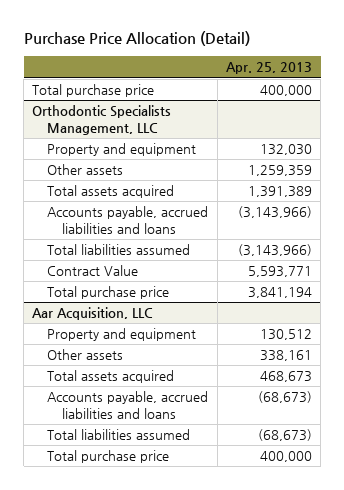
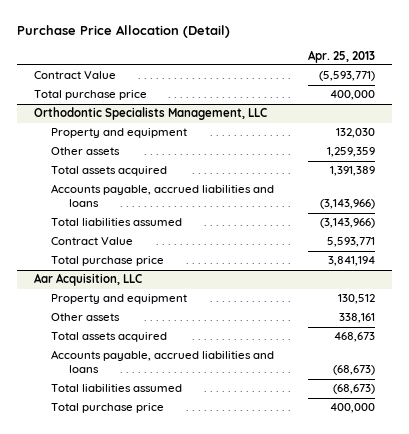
none -> [34,71,117,80] Contract Value

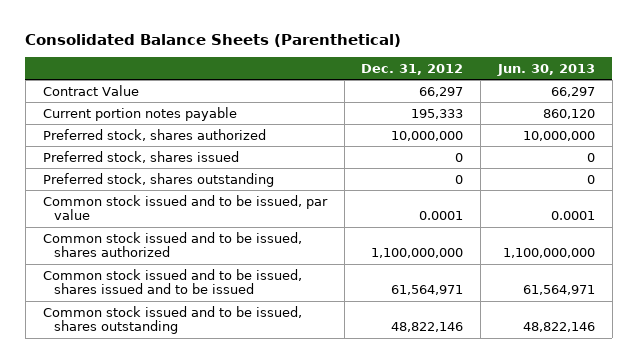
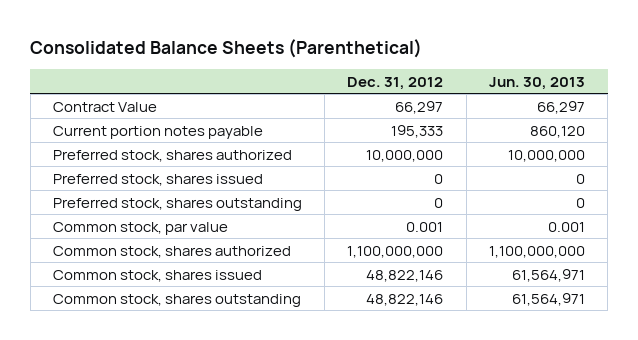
[42,194,328,221] Common stock issued and to be issued, par value -> [52,221,228,235] Common stock, par value
[419,211,464,221] 0.0001 -> [406,221,444,232] 0.001
[551,211,596,221] 0.0001 -> [547,221,585,232] 0.001
[42,231,302,258] Common stock issued and to be issued, shares authorized -> [52,245,291,258] Common stock, shares authorized
[42,268,302,295] Common stock issued and to be issued, shares issued and to be issued -> [52,269,262,282] Common stock, shares issued
[391,285,464,296] 61,564,971 -> [366,269,444,282] 48,822,146
[42,305,302,335] Common stock issued and to be issued, shares outstanding -> [52,293,301,307] Common stock, shares outstanding
[523,322,596,333] 48,822,146 -> [511,292,585,306] 61,564,971

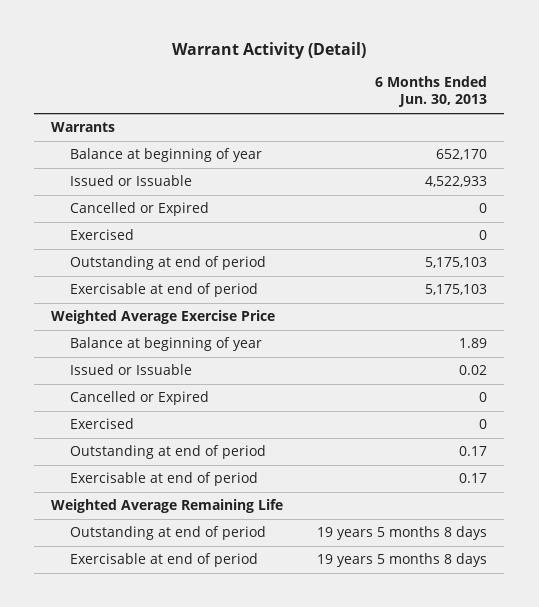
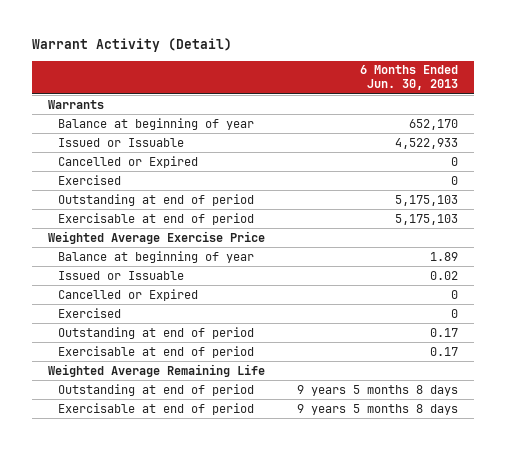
[317,526,488,541] 19 years 5 months 8 days -> [296,384,458,396] 9 years 5 months 8 days
[317,553,488,568] 19 years 5 months 8 days -> [296,403,458,415] 9 years 5 months 8 days

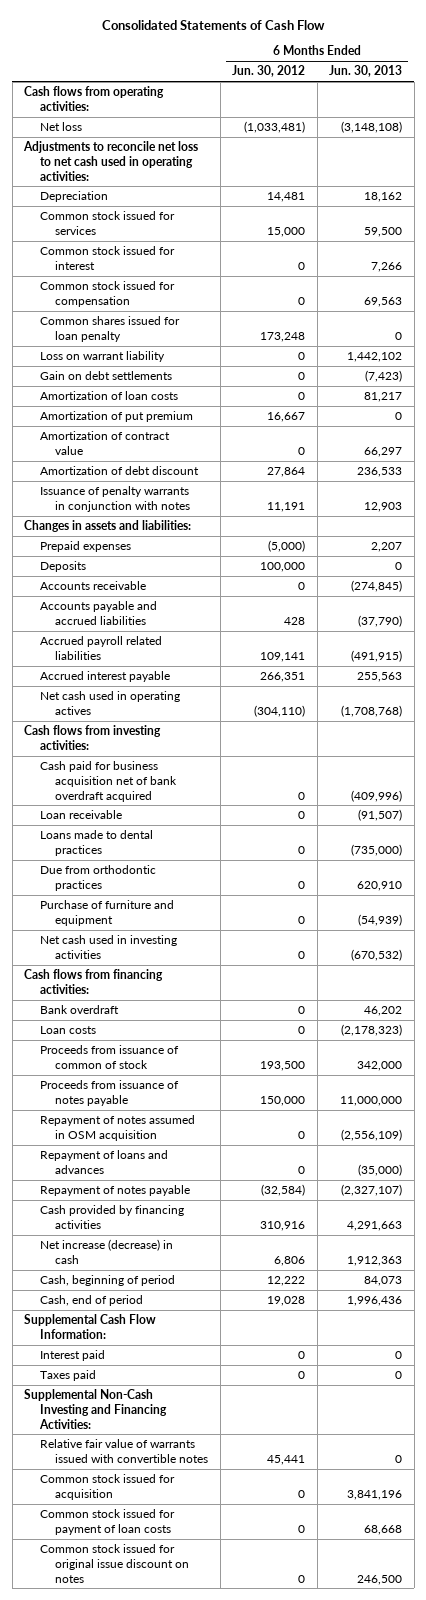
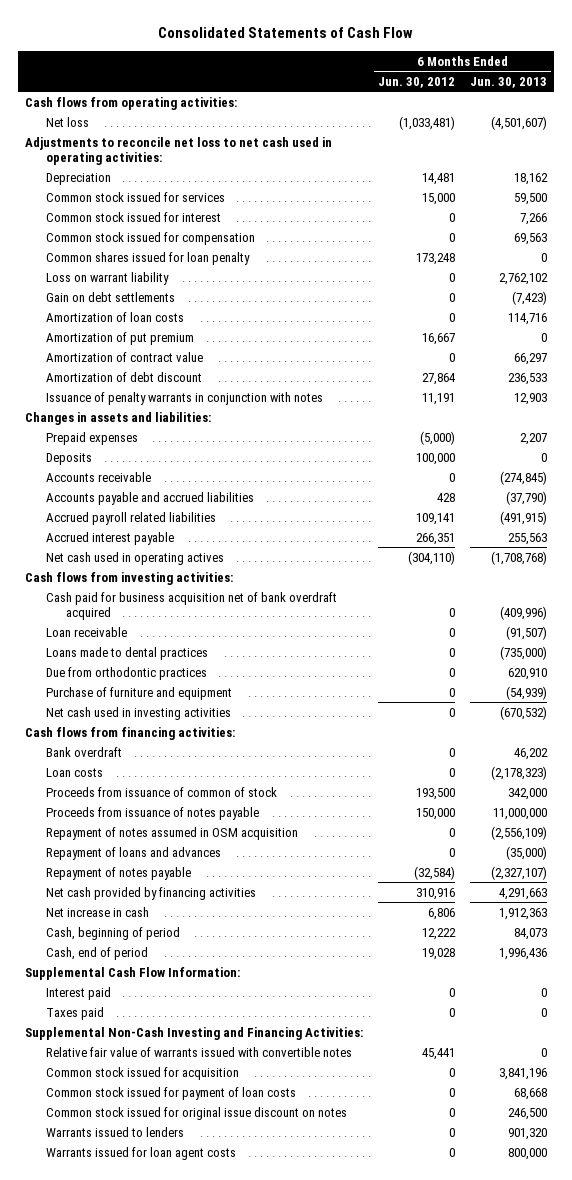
[341,121,403,134] (3,148,108) -> [490,115,547,130] (4,501,607)
[347,352,403,363] 1,442,102 -> [498,272,548,285] 2,762,102
[364,392,403,403] 81,217 -> [507,312,547,325] 114,716
[39,1205,184,1229] Cash provided by financing activities -> [45,886,256,900] Net cash provided by financing activities
[39,1239,173,1264] Net increase (decrease) in cash -> [45,906,149,917] Net increase in cash
none -> [45,1126,184,1137] Warrants issued to lenders
none -> [45,1146,236,1160] Warrants issued for loan agent costs

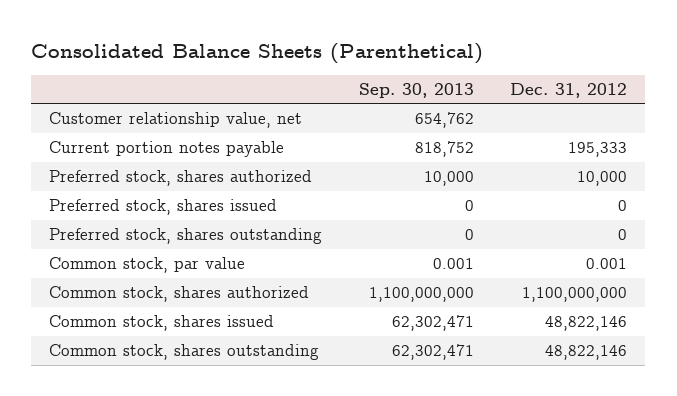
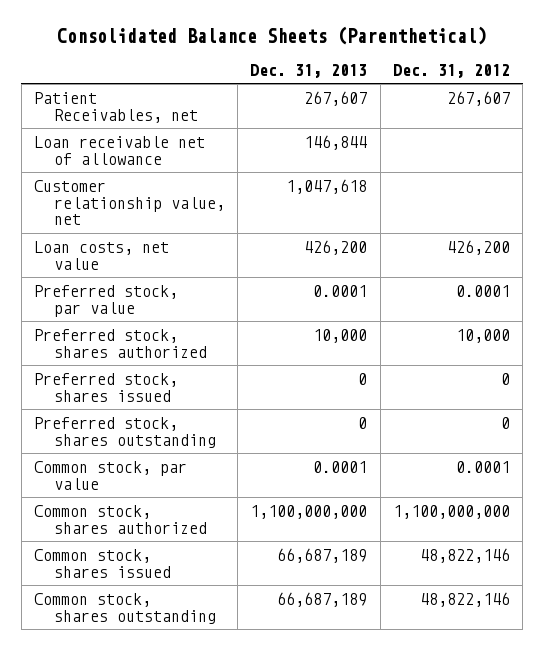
[358,82,474,98] Sep. 30, 2013 -> none
none -> [250,64,368,79] Dec. 31, 2013
none -> [34,91,198,123] Patient Receivables, net
none -> [34,135,206,165] Loan receivable net of allowance
[49,141,285,158] Current portion notes payable -> none
none -> [34,240,170,270] Loan costs, net value
none -> [34,284,179,317] Preferred stock, par value
[586,258,628,270] 0.001 -> [455,460,510,473] 0.0001

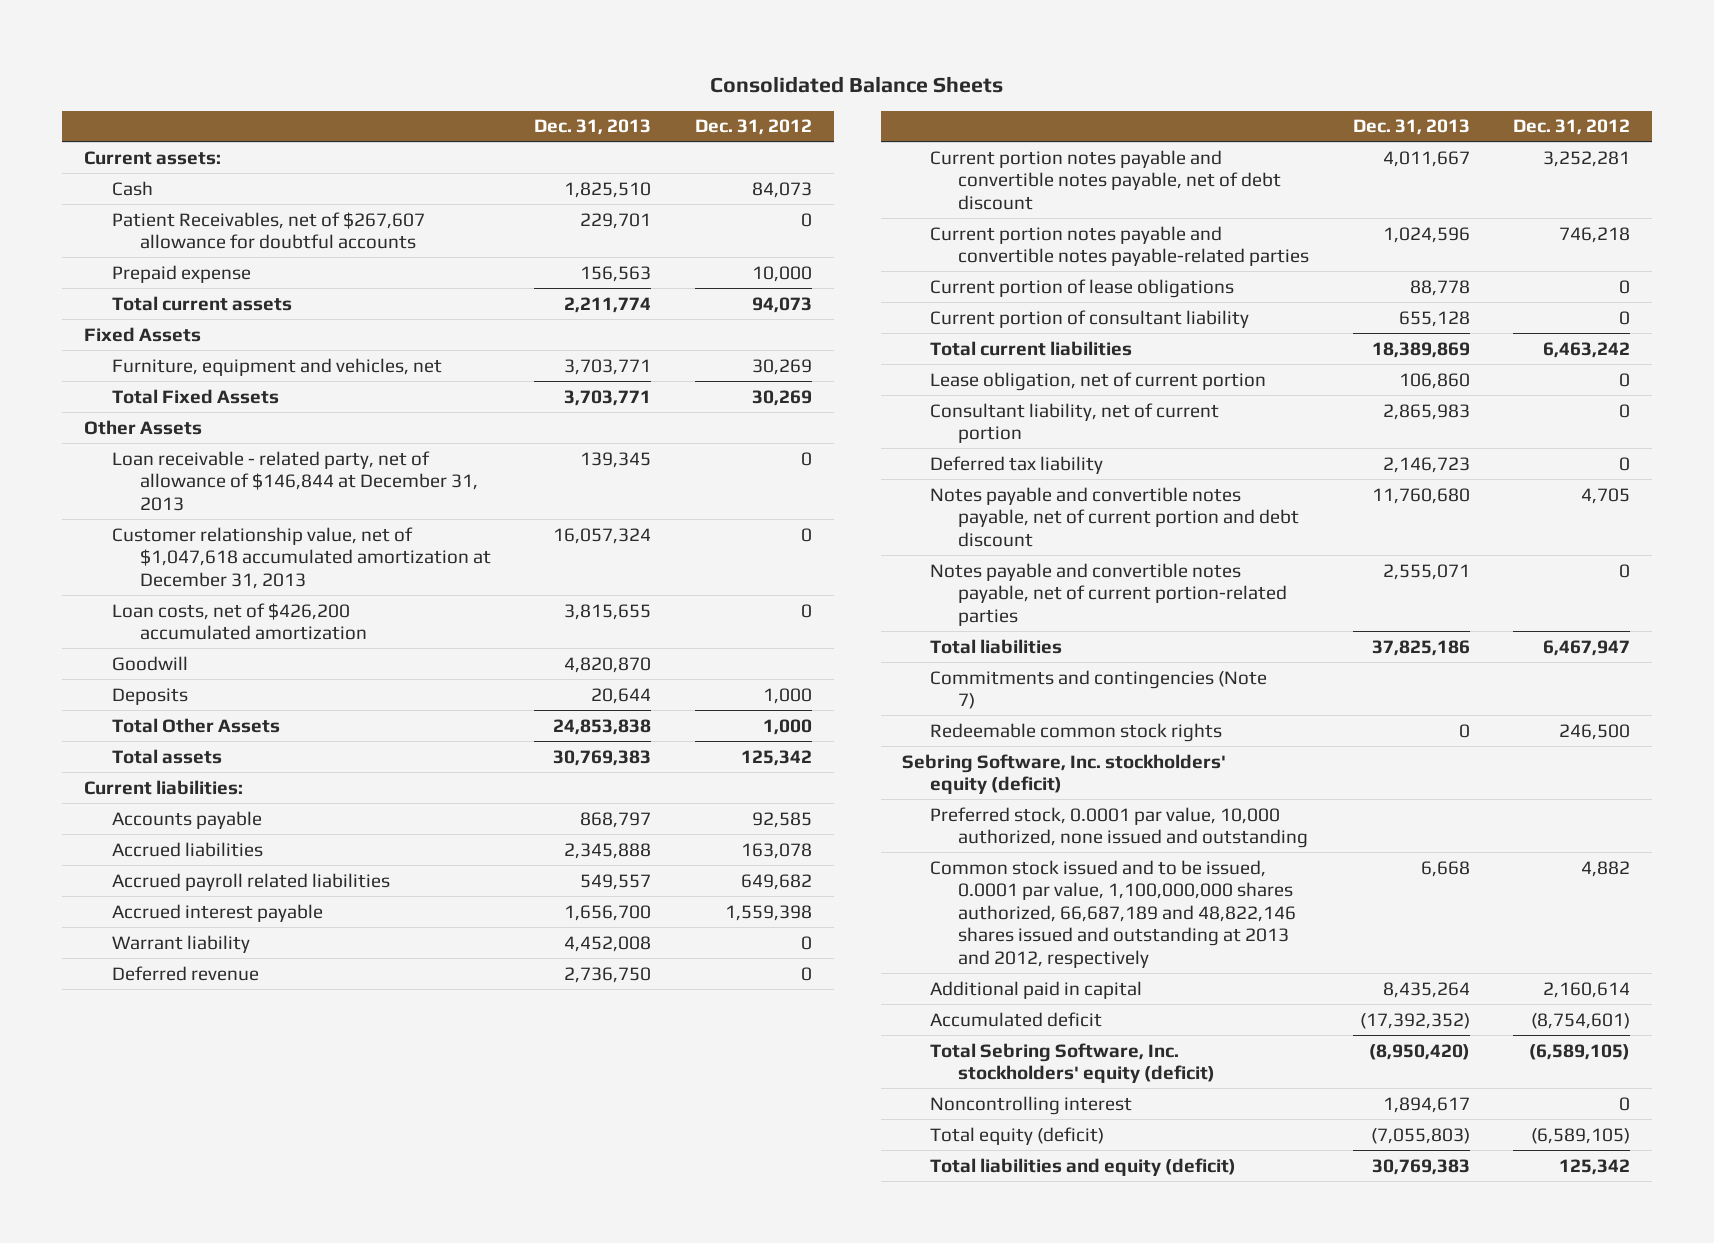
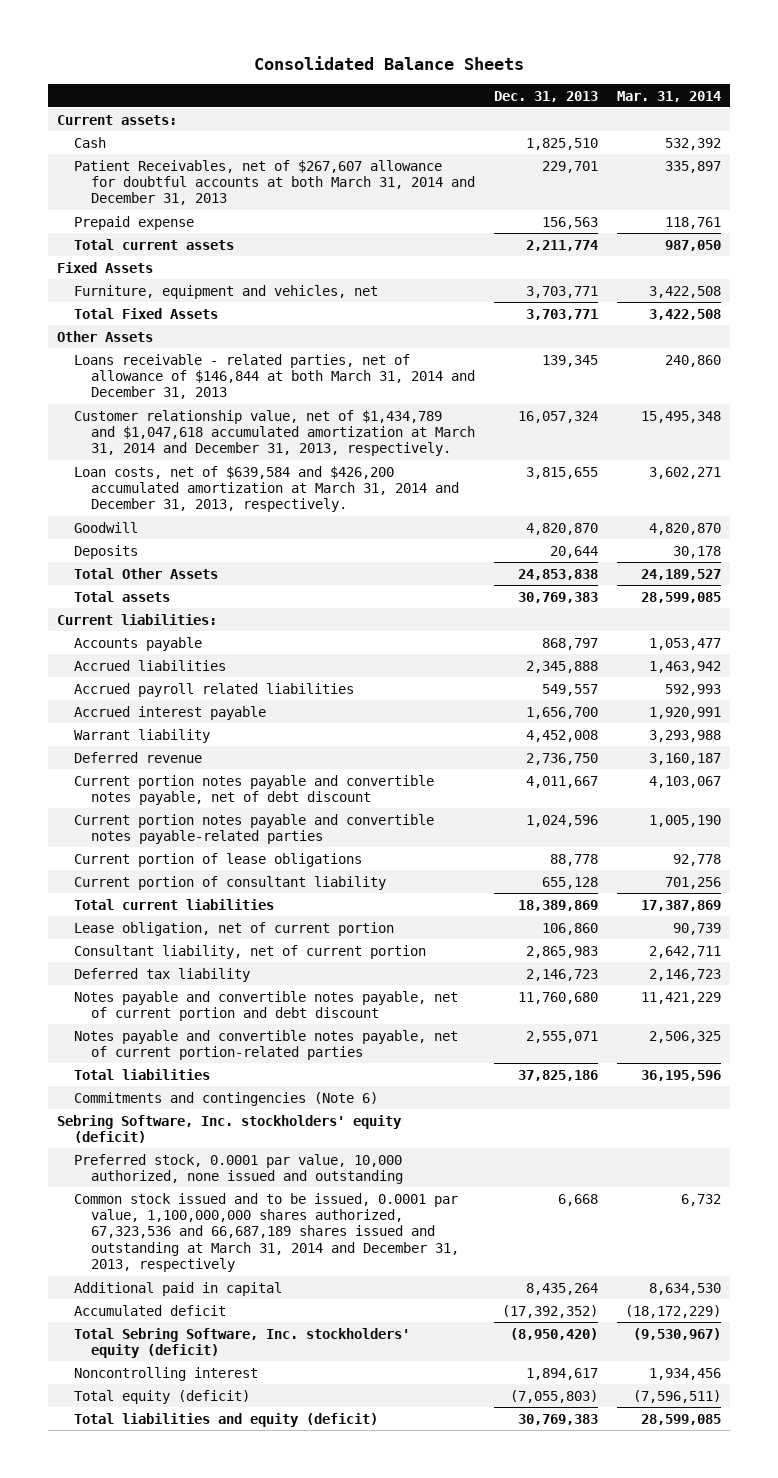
[694,119,812,136] Dec. 31, 2012 -> none
none -> [616,90,721,102] Mar. 31, 2014
[112,211,426,250] Patient Receivables, net of $267,607 allowance for doubtful accounts -> [74,159,476,206] Patient Receivables, net of $267,607 allowance for doubtful accounts at both March 31, 2014 and December 31, 2013
[112,450,478,511] Loan receivable - related party, net of allowance of $146,844 at December 31, 2013 -> [74,353,476,400] Loans receivable - related parties, net of allowance of $146,844 at both March 31, 2014 and December 31, 2013
[112,526,491,589] Customer relationship value, net of $1,047,618 accumulated amortization at December 31, 2013 -> [74,409,476,457] Customer relationship value, net of $1,434,789 and $1,047,618 accumulated amortization at March 31, 2014 and December 31, 2013, respectively.
[112,602,367,641] Loan costs, net of $426,200 accumulated amortization -> [74,465,460,513] Loan costs, net of $639,584 and $426,200 accumulated amortization at March 31, 2014 and December 31, 2013, respectively.
[930,722,1223,742] Redeemable common stock rights -> none
[930,669,1268,710] Commitments and contingencies (Note 7) -> [74,1091,379,1106] Commitments and contingencies (Note 6)
[930,859,1297,968] Common stock issued and to be issued, 0.0001 par value, 1,100,000,000 shares authorized, 66,687,189 and 48,822,146 shares issued and outstanding at 2013 and 2012, respectively -> [74,1192,460,1273] Common stock issued and to be issued, 0.0001 par value, 1,100,000,000 shares authorized, 67,323,536 and 66,687,189 shares issued and outstanding at March 31, 2014 and December 31, 2013, respectively

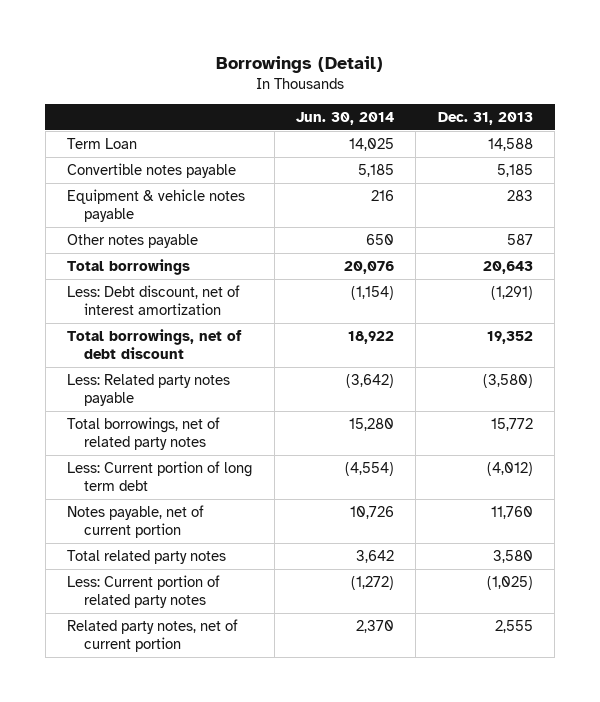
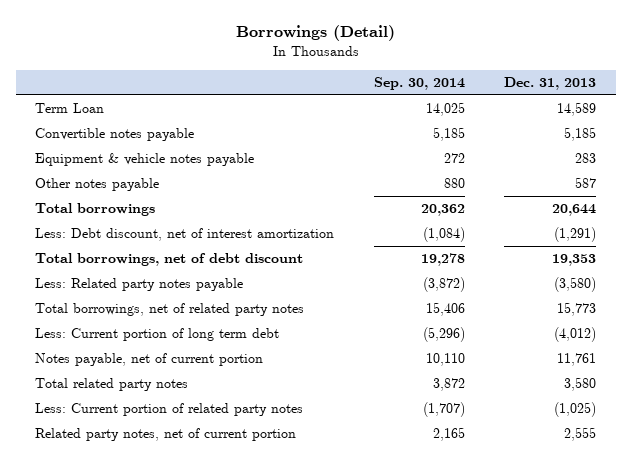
[295,111,394,125] Jun. 30, 2014 -> none
none -> [373,76,465,90] Sep. 30, 2014
[487,137,533,151] 14,588 -> [557,102,597,117] 14,589
[482,260,533,274] 20,643 -> [552,204,597,217] 20,644
[486,330,533,344] 19,352 -> [552,254,597,267] 19,353
[490,417,533,431] 15,772 -> [557,302,597,317] 15,773
[490,505,533,519] 11,760 -> [557,353,597,367] 11,761

